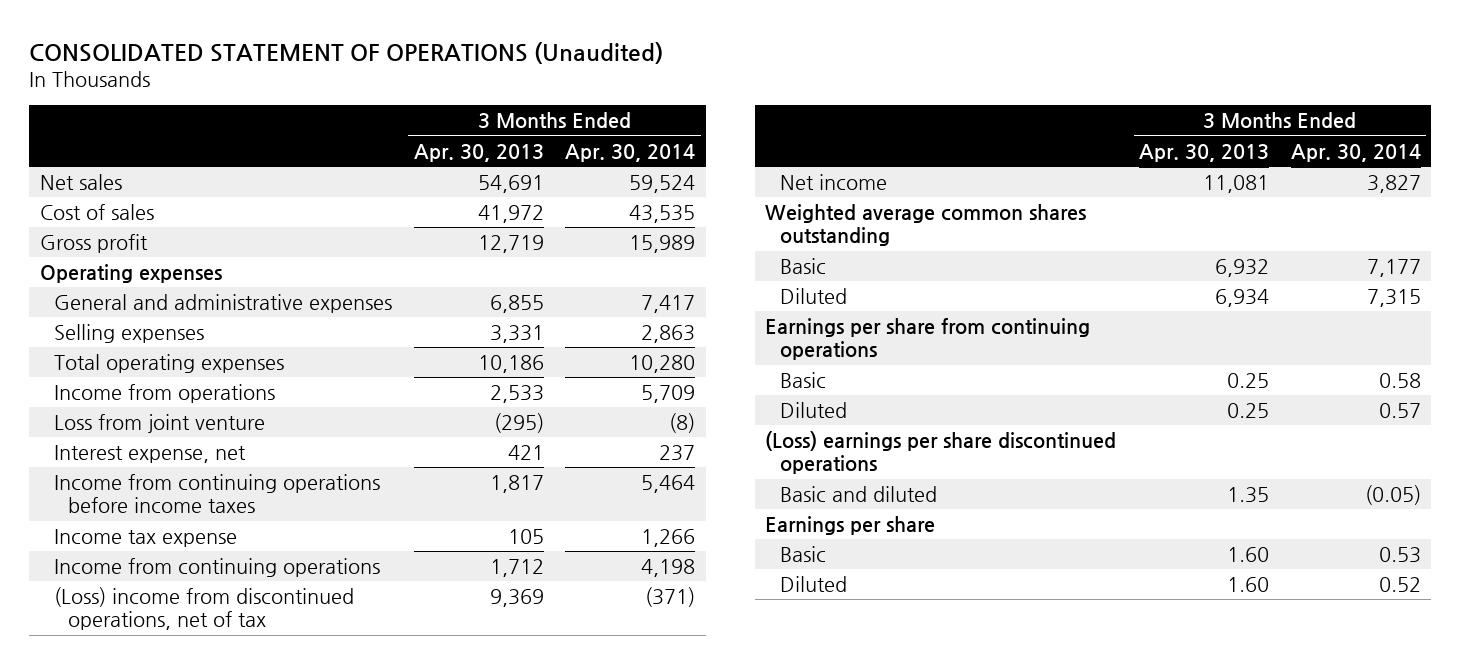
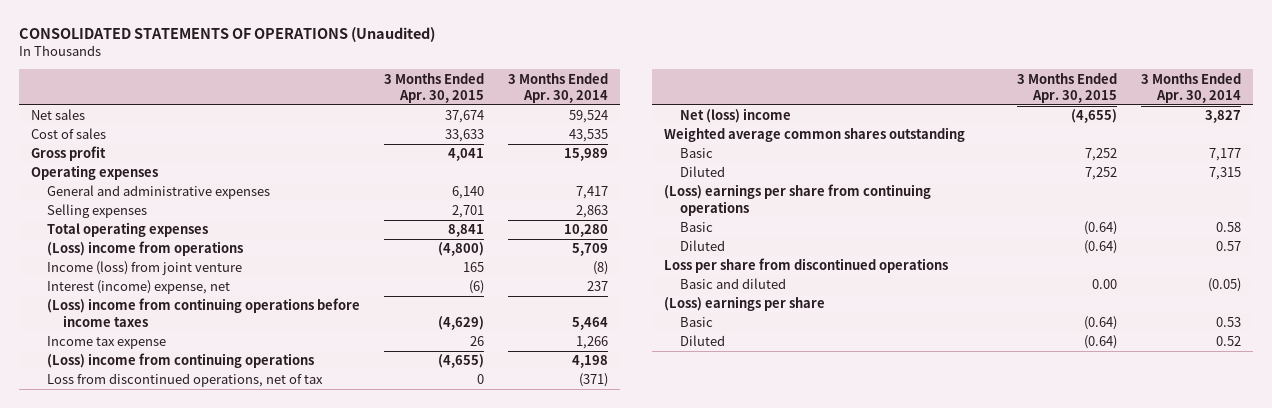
[29,41,664,64] CONSOLIDATED STATEMENT OF OPERATIONS (Unaudited) -> [19,27,436,43] CONSOLIDATED STATEMENTS OF OPERATIONS (Unaudited)
[413,143,544,162] Apr. 30, 2013 -> none
none -> [384,72,485,103] 3 Months Ended Apr. 30, 2015
[54,384,276,404] Income from operations -> [47,241,244,257] (Loss) income from operations
[54,414,266,434] Loss from joint venture -> [47,261,243,276] Income (loss) from joint venture
[54,445,247,464] Interest expense, net -> [47,280,231,295] Interest (income) expense, net
[54,474,381,514] Income from continuing operations before income taxes -> [47,298,361,327] (Loss) income from continuing operations before income taxes
[54,558,381,578] Income from continuing operations -> [47,353,315,369] (Loss) income from continuing operations
[54,587,355,631] (Loss) income from discontinued operations, net of tax -> [47,373,324,388] Loss from discontinued operations, net of tax
[779,174,887,191] Net income -> [680,108,792,124] Net (loss) income
[765,318,1091,361] Earnings per share from continuing operations -> [664,184,932,216] (Loss) earnings per share from continuing operations
[765,431,1117,475] (Loss) earnings per share discontinued operations -> [664,258,949,274] Loss per share from discontinued operations
[765,516,936,536] Earnings per share -> [664,296,826,312] (Loss) earnings per share

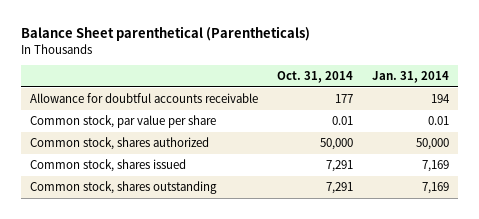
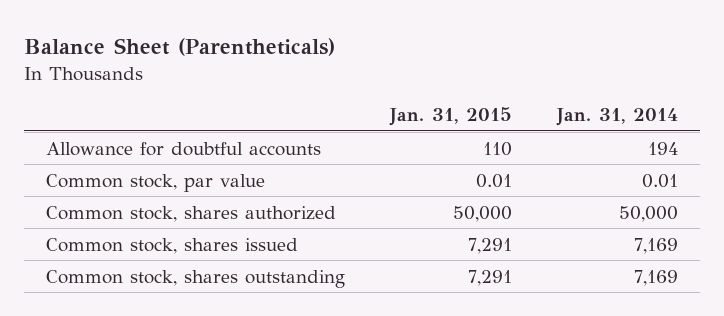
[20,26,310,42] Balance Sheet parenthetical (Parentheticals) -> [23,37,335,56] Balance Sheet (Parentheticals)
[276,70,353,83] Oct. 31, 2014 -> none
none -> [389,107,513,127] Jan. 31, 2015
[30,92,259,103] Allowance for doubtful accounts receivable -> [46,141,322,156] Allowance for doubtful accounts
[30,114,217,128] Common stock, par value per share -> [46,173,266,192] Common stock, par value

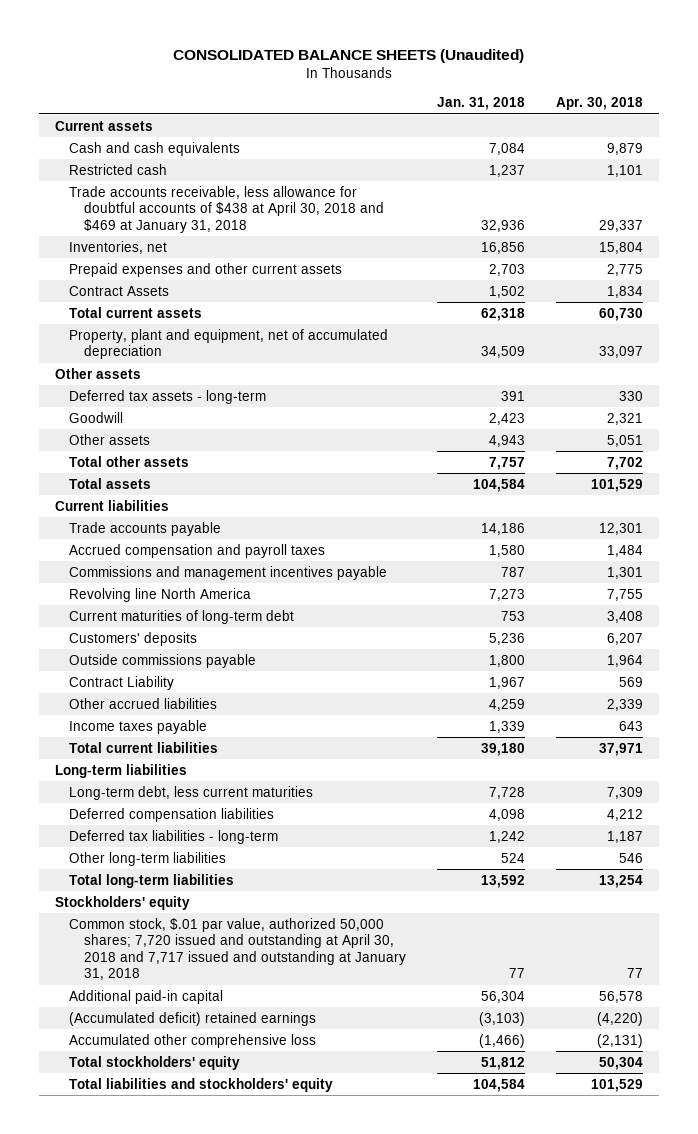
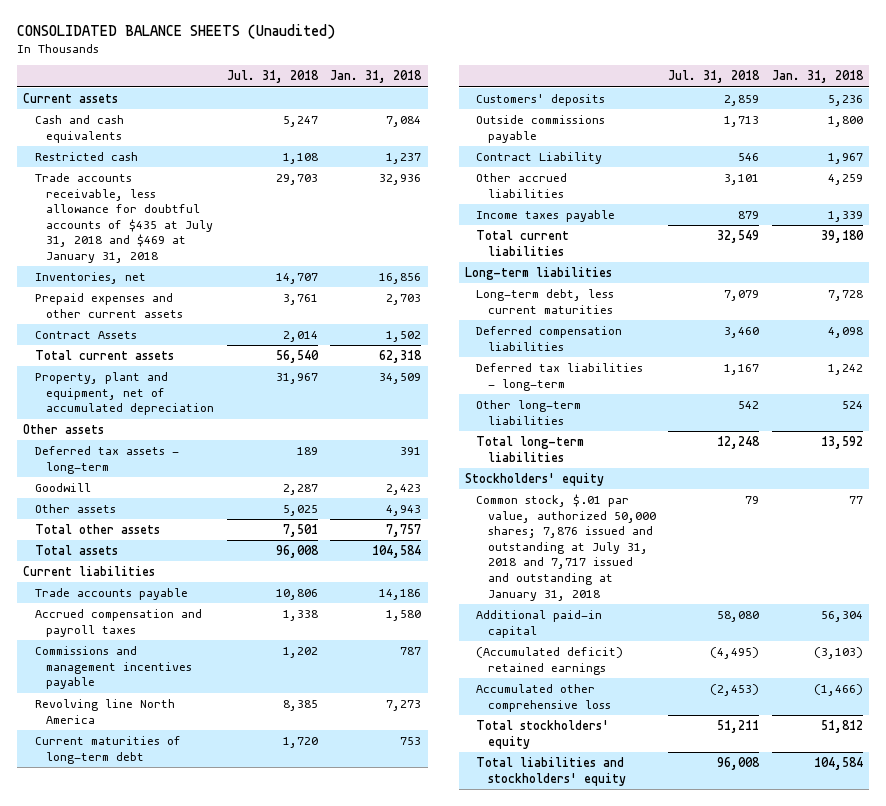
[556,97,644,111] Apr. 30, 2018 -> none
none -> [226,70,319,84] Jul. 31, 2018
[69,185,385,233] Trade accounts receivable, less allowance for doubtful accounts of $438 at April 30, 2018 and $469 at January 31, 2018 -> [34,173,213,263] Trade accounts receivable, less allowance for doubtful accounts of $435 at July 31, 2018 and $469 at January 31, 2018
[69,917,407,981] Common stock, $.01 par value, authorized 50,000 shares; 7,720 issued and outstanding at April 30, 2018 and 7,717 issued and outstanding at January 31, 2018 -> [476,494,656,601] Common stock, $.01 par value, authorized 50,000 shares; 7,876 issued and outstanding at July 31, 2018 and 7,717 issued and outstanding at January 31, 2018

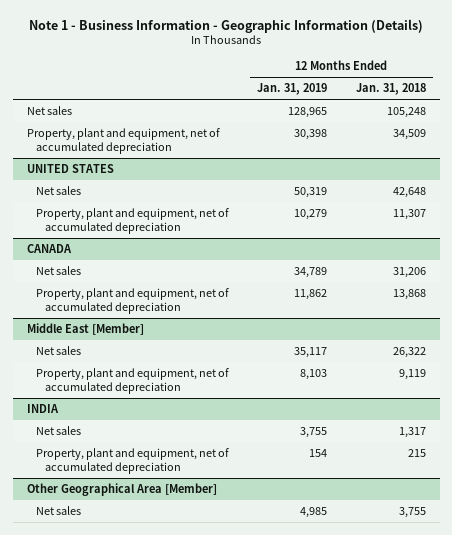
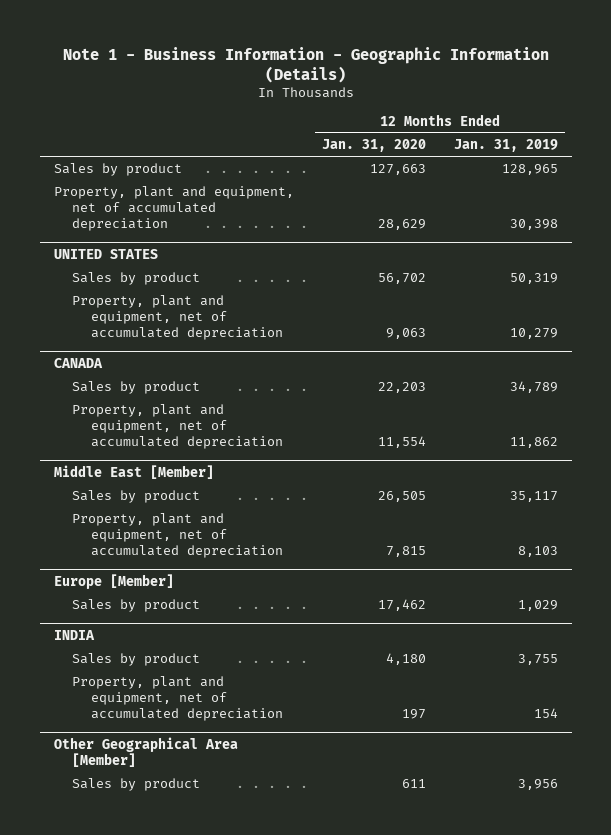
[355,83,426,96] Jan. 31, 2018 -> none
none -> [321,139,426,153] Jan. 31, 2020
[26,105,72,115] Net sales -> [53,163,182,177] Sales by product
[35,185,81,195] Net sales -> [72,272,201,286] Sales by product
[35,265,81,275] Net sales -> [72,381,201,395] Sales by product
[35,345,81,355] Net sales -> [72,490,201,504] Sales by product
none -> [53,573,174,589] Europe [Member]
none -> [72,599,201,613] Sales by product
[35,425,81,435] Net sales -> [72,653,201,667] Sales by product
[35,505,81,515] Net sales -> [72,778,201,792] Sales by product
[300,506,328,518] 4,985 -> [517,779,558,791] 3,956

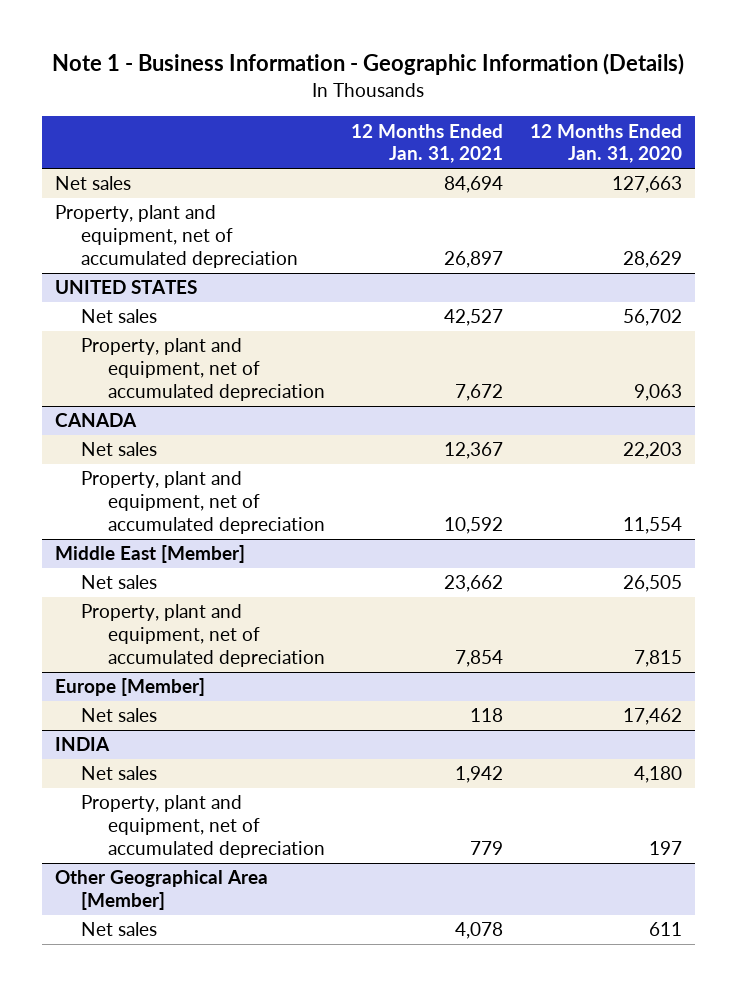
[453,139,558,153] Jan. 31, 2019 -> none
none -> [351,123,504,164] 12 Months Ended Jan. 31, 2021
[53,163,182,177] Sales by product -> [54,176,131,191] Net sales
[72,272,201,286] Sales by product -> [81,309,158,324] Net sales
[72,381,201,395] Sales by product -> [81,442,158,457] Net sales
[72,490,201,504] Sales by product -> [81,575,158,590] Net sales
[72,599,201,613] Sales by product -> [81,708,158,723] Net sales
[72,653,201,667] Sales by product -> [81,766,158,781] Net sales
[72,778,201,792] Sales by product -> [81,922,158,937] Net sales

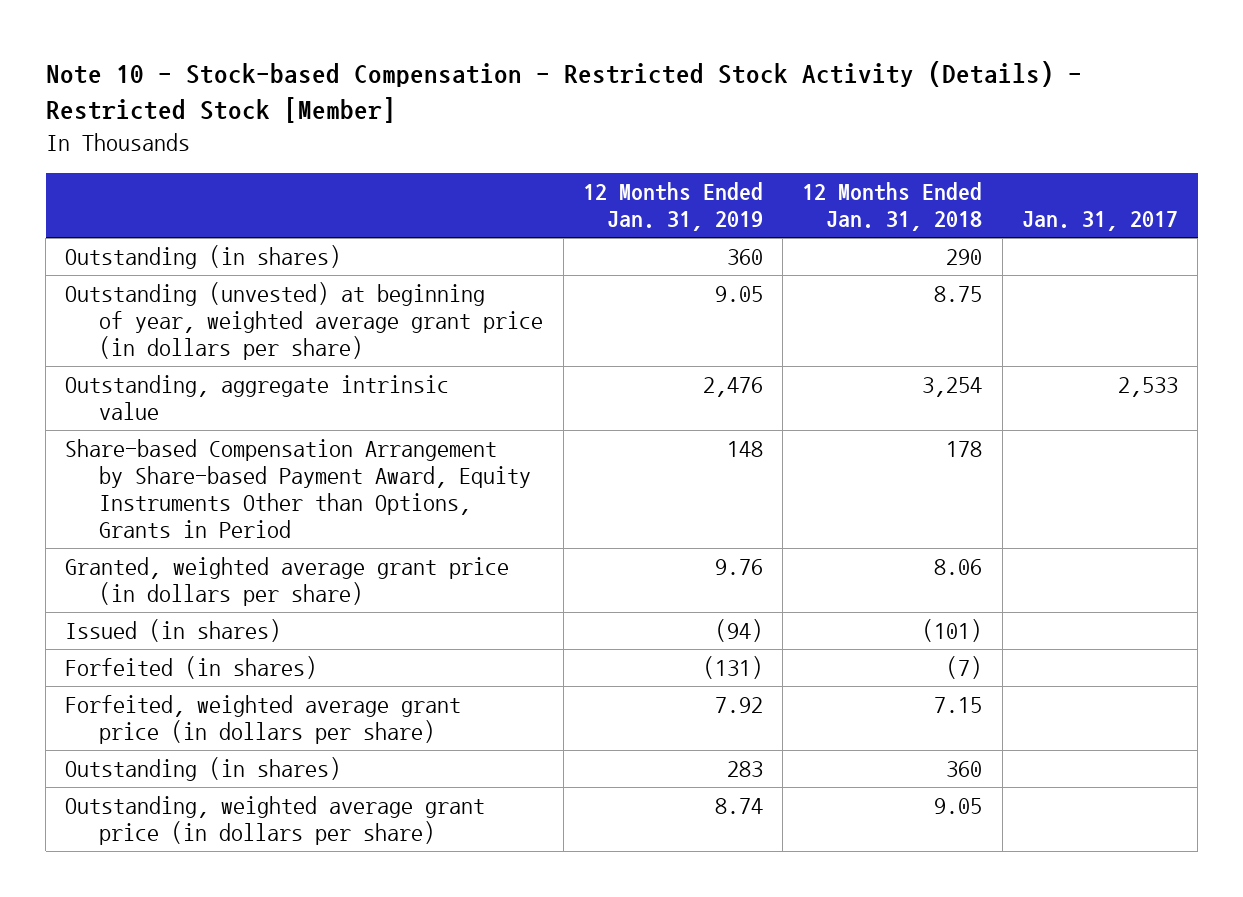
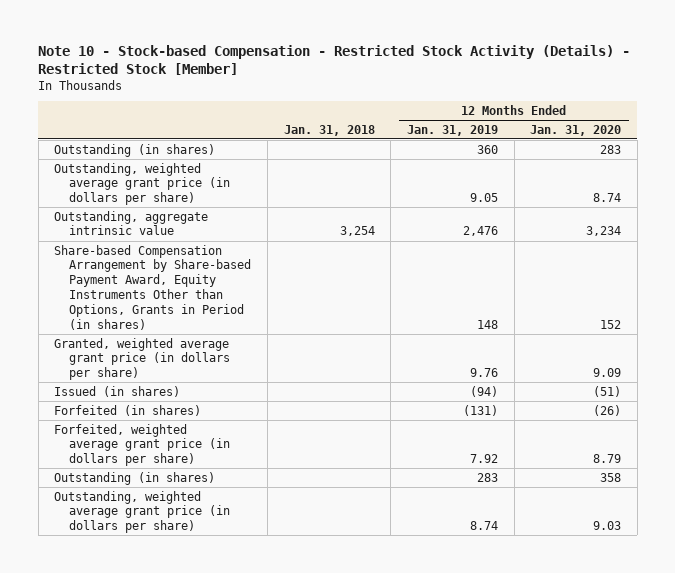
[802,182,983,232] 12 Months Ended Jan. 31, 2018 -> none
[1022,211,1179,232] Jan. 31, 2017 -> none
none -> [283,124,375,136] Jan. 31, 2018
none -> [530,124,622,136] Jan. 31, 2020
[65,282,544,360] Outstanding (unvested) at beginning of year, weighted average grant price (in dollars per share) -> [54,162,231,206] Outstanding, weighted average grant price (in dollars per share)
[65,439,532,538] Share-based Compensation Arrangement by Share-based Payment Award, Equity Instruments Other than Options, Grants in Period -> [54,244,252,330] Share-based Compensation Arrangement by Share-based Payment Award, Equity Instruments Other than Options, Grants in Period (in shares)

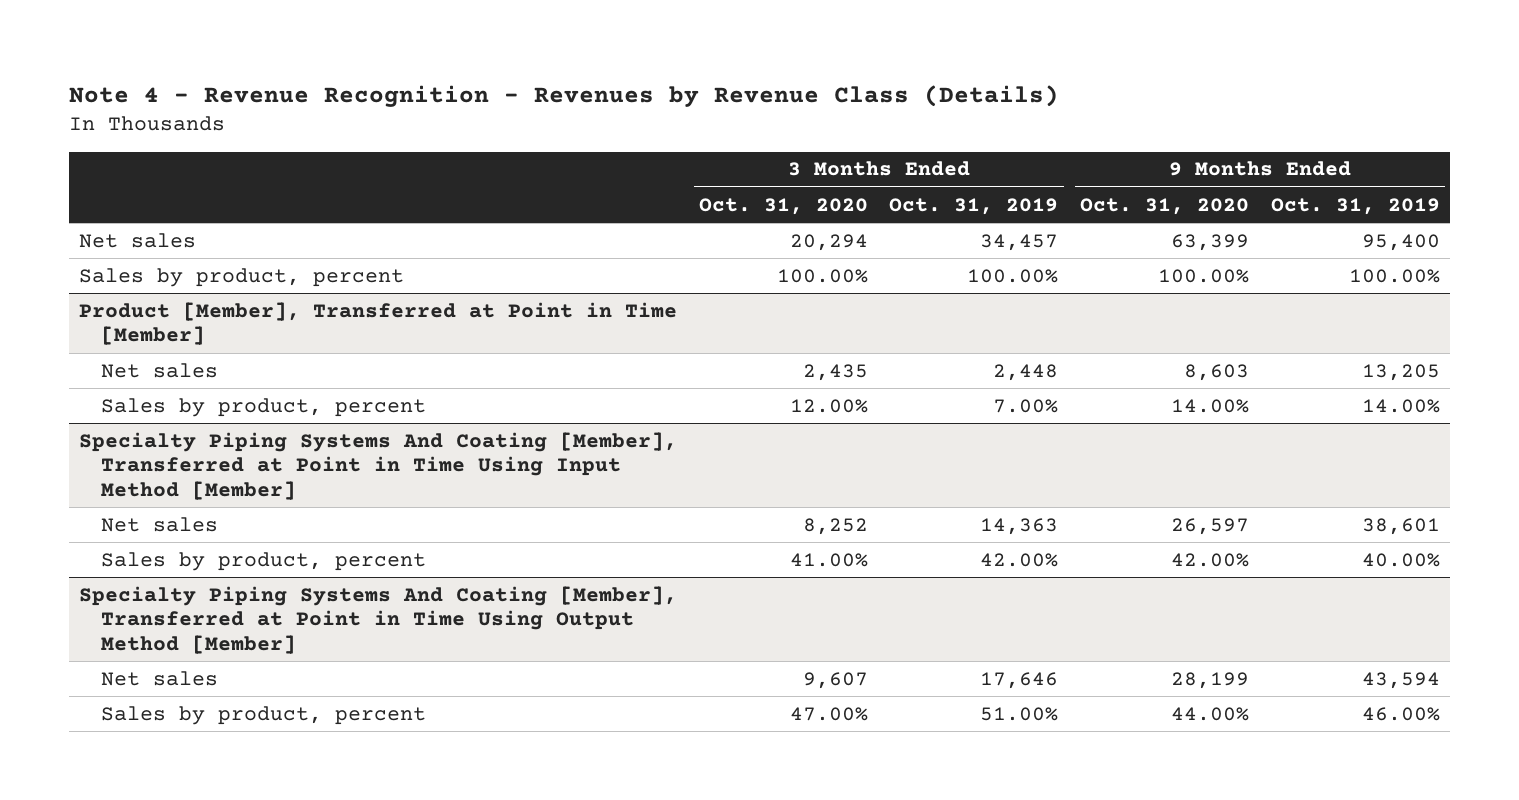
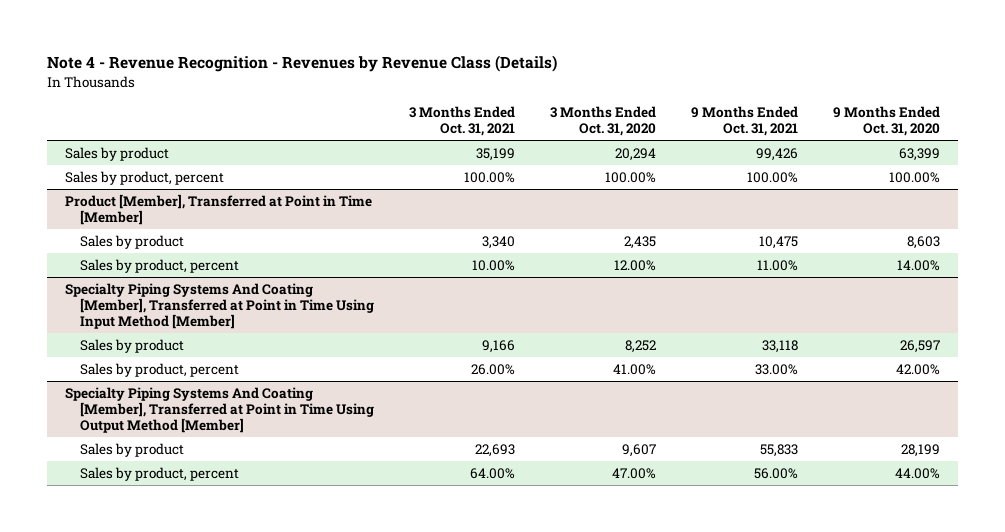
[889,197,1059,215] Oct. 31, 2019 -> none
[1270,197,1440,215] Oct. 31, 2019 -> none
none -> [408,106,515,137] 3 Months Ended Oct. 31, 2021
none -> [691,106,799,137] 9 Months Ended Oct. 31, 2021
[79,232,197,248] Net sales -> [64,146,169,161] Sales by product
[101,362,219,378] Net sales -> [79,234,184,249] Sales by product
[101,516,219,532] Net sales -> [79,338,184,353] Sales by product
[101,670,219,686] Net sales -> [79,442,184,457] Sales by product

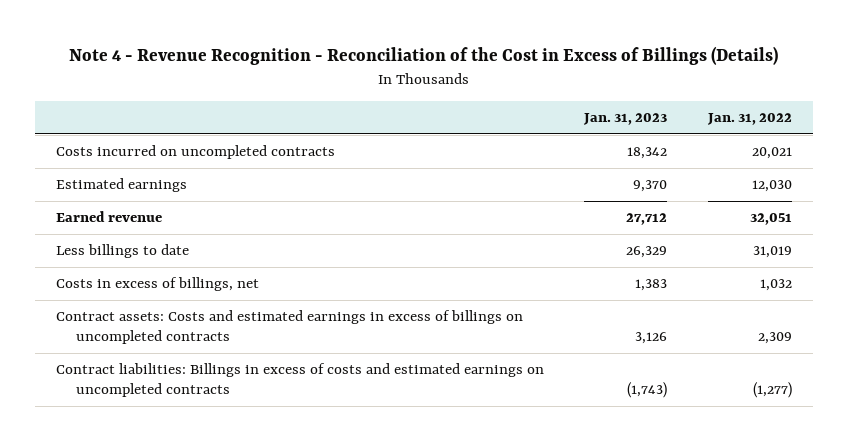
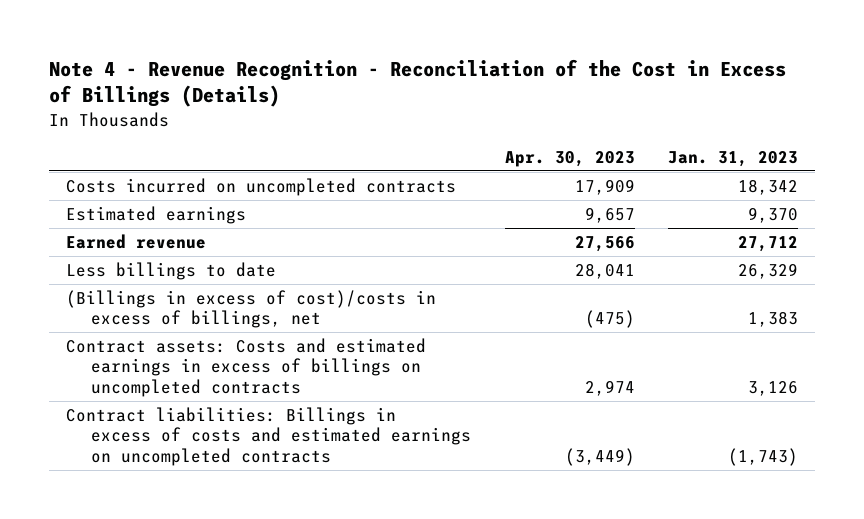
[707,113,793,126] Jan. 31, 2022 -> none
none -> [504,150,635,167] Apr. 30, 2023
[55,277,259,292] Costs in excess of billings, net -> [65,290,436,329] (Billings in excess of cost)/costs in excess of billings, net

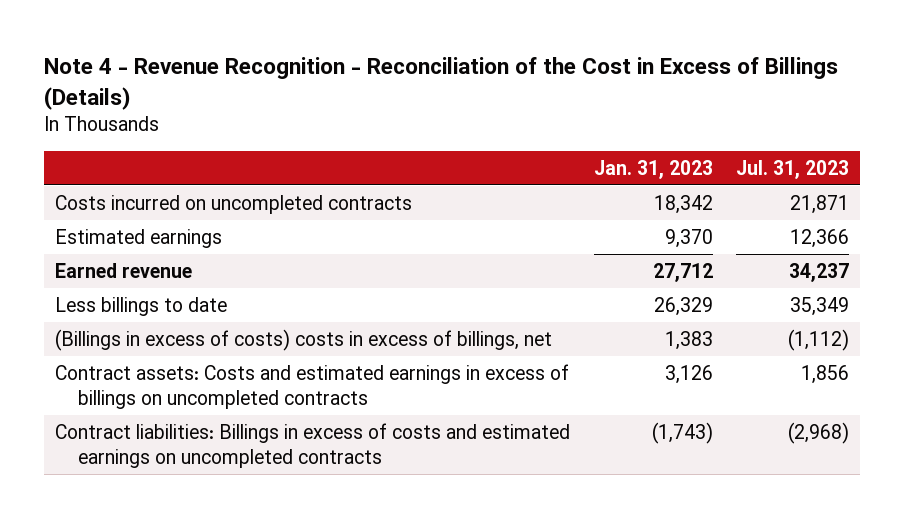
[504,150,635,167] Apr. 30, 2023 -> none
none -> [735,159,849,179] Jul. 31, 2023
[65,290,436,329] (Billings in excess of cost)/costs in excess of billings, net -> [55,329,553,352] (Billings in excess of costs) costs in excess of billings, net

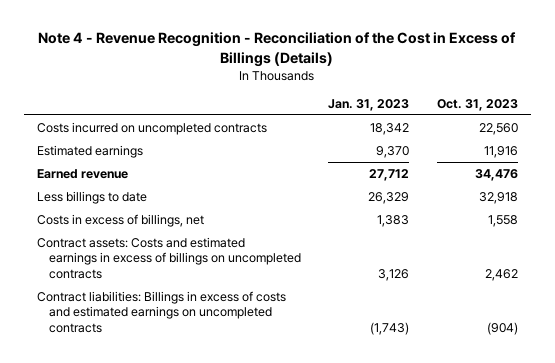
[735,159,849,179] Jul. 31, 2023 -> none
none -> [436,98,518,111] Oct. 31, 2023
[55,329,553,352] (Billings in excess of costs) costs in excess of billings, net -> [37,213,205,227] Costs in excess of billings, net

